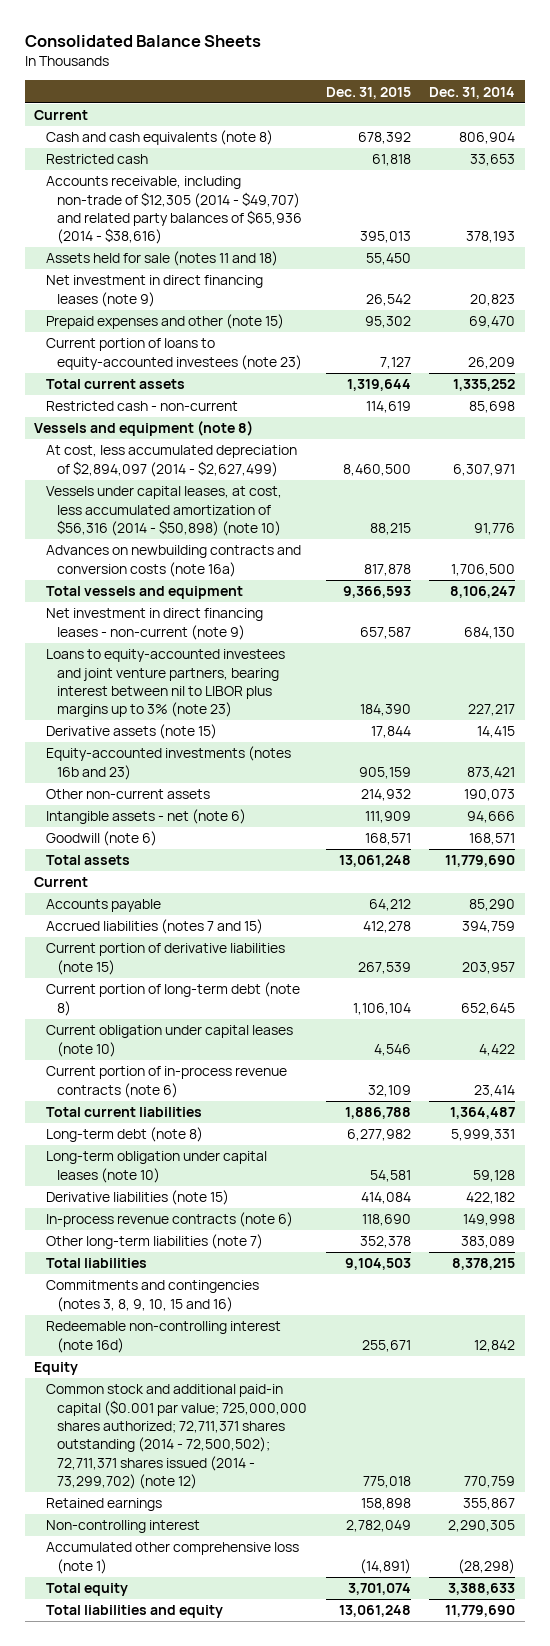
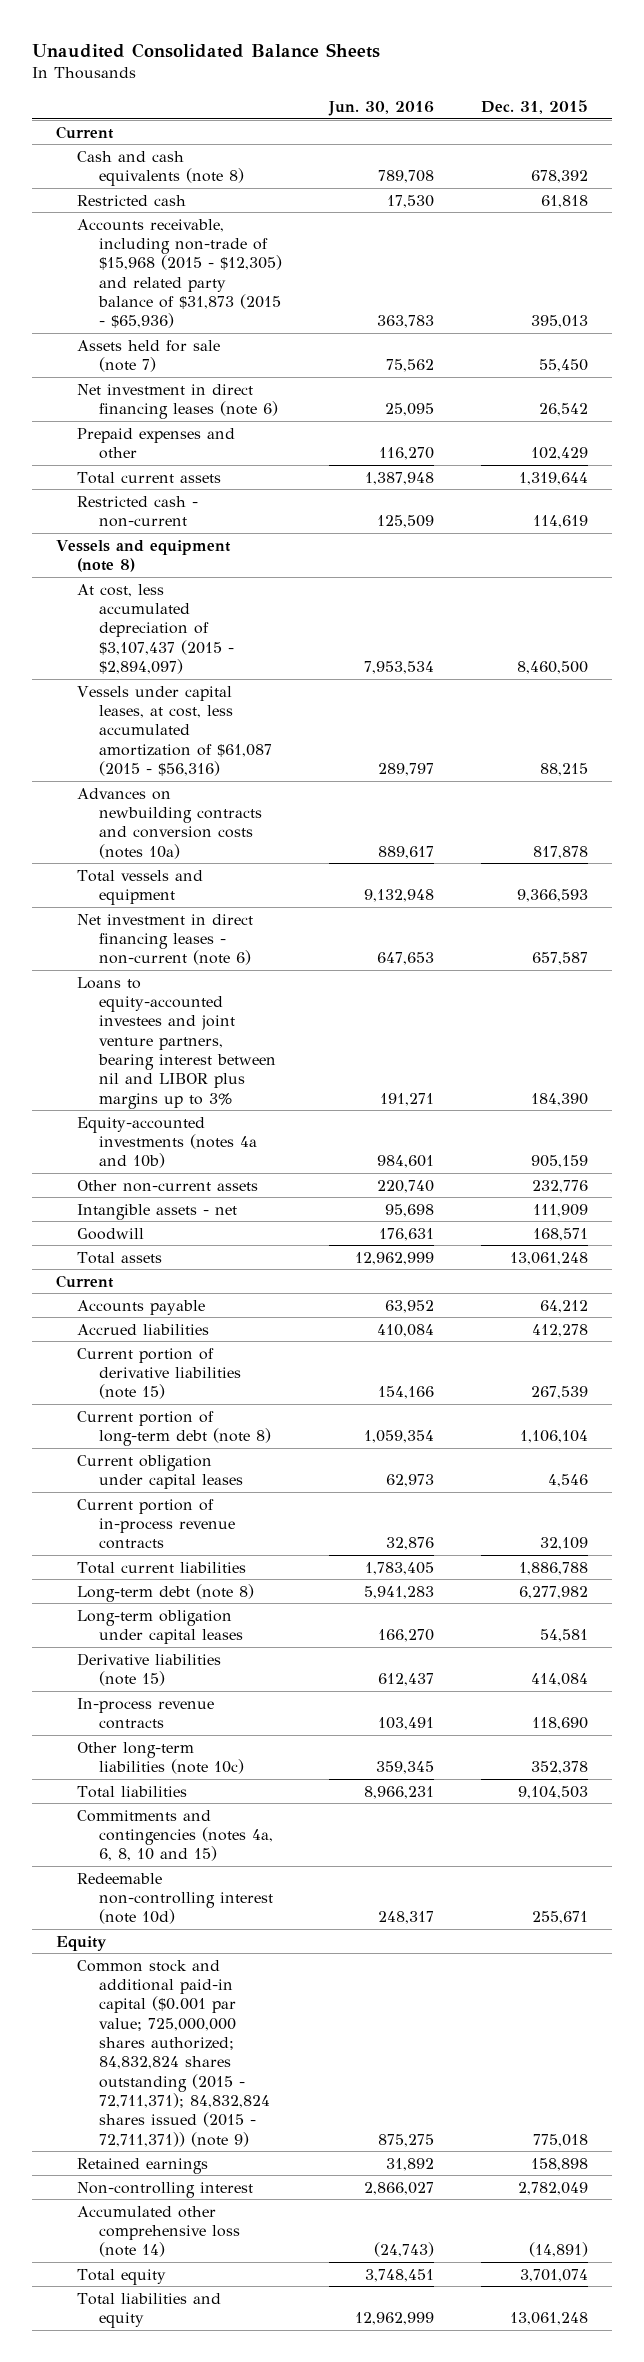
[24,35,261,48] Consolidated Balance Sheets -> [31,42,380,58] Unaudited Consolidated Balance Sheets
[429,86,516,99] Dec. 31, 2014 -> none
none -> [328,101,435,117] Jun. 30, 2016
[45,338,302,370] Current portion of loans to equity-accounted investees (note 23) -> none
[45,176,302,245] Accounts receivable, including non-trade of $12,305 (2014 - $49,707) and related party balances of $65,936 (2014 - $38,616) -> [77,218,282,329] Accounts receivable, including non-trade of $15,968 (2015 - $12,305) and related party balance of $31,873 (2015 - $65,936)
[45,251,278,267] Assets held for sale (notes 11 and 18) -> [77,339,221,373] Assets held for sale (note 7)
[45,275,263,307] Net investment in direct financing leases (note 9) -> [77,383,278,420] Net investment in direct financing leases (note 6)
[45,314,284,330] Prepaid expenses and other (note 15) -> [77,427,236,460] Prepaid expenses and other
[364,316,411,329] 95,302 -> [531,447,589,461] 102,429
[45,445,297,477] At cost, less accumulated depreciation of $2,894,097 (2014 - $2,627,499) -> [77,583,234,674] At cost, less accumulated depreciation of $3,107,437 (2015 - $2,894,097)
[45,486,282,537] Vessels under capital leases, at cost, less accumulated amortization of $56,316 (2014 - $50,898) (note 10) -> [77,685,272,776] Vessels under capital leases, at cost, less accumulated amortization of $61,087 (2015 - $56,316)
[45,545,301,577] Advances on newbuilding contracts and conversion costs (note 16a) -> [77,787,262,859] Advances on newbuilding contracts and conversion costs (notes 10a)
[45,724,217,740] Derivative assets (note 15) -> none
[45,608,263,640] Net investment in direct financing leases - non-current (note 9) -> [77,913,254,966] Net investment in direct financing leases - non-current (note 6)
[45,649,285,718] Loans to equity-accounted investees and joint venture partners, bearing interest between nil to LIBOR plus margins up to 3% (note 23) -> [77,976,276,1109] Loans to equity-accounted investees and joint venture partners, bearing interest between nil and LIBOR plus margins up to 3%
[45,746,291,780] Equity-accounted investments (notes 16b and 23) -> [77,1116,257,1169] Equity-accounted investments (notes 4a and 10b)
[360,789,411,802] 214,932 -> [532,1179,589,1193] 232,776
[45,809,246,825] Intangible assets - net (note 6) -> [77,1203,238,1220] Intangible assets - net
[45,831,157,847] Goodwill (note 6) -> [77,1227,145,1240] Goodwill
[45,919,263,935] Accrued liabilities (notes 7 and 15) -> [77,1323,210,1335] Accrued liabilities
[45,1025,293,1057] Current obligation under capital leases (note 10) -> [77,1454,243,1490] Current obligation under capital leases
[45,1066,287,1098] Current portion of in-process revenue contracts (note 6) -> [77,1498,235,1550] Current portion of in-process revenue contracts
[45,1151,267,1183] Long-term obligation under capital leases (note 10) -> [77,1609,243,1645] Long-term obligation under capital leases
[45,1212,293,1228] In-process revenue contracts (note 6) -> [77,1697,215,1730] In-process revenue contracts
[45,1234,263,1250] Other long-term liabilities (note 7) -> [77,1741,244,1775] Other long-term liabilities (note 10c)
[45,1280,259,1312] Commitments and contingencies (notes 3, 8, 9, 10, 15 and 16) -> [77,1809,273,1862] Commitments and contingencies (notes 4a, 6, 8, 10 and 15)
[45,1321,281,1353] Redeemable non-controlling interest (note 16d) -> [77,1872,273,1925] Redeemable non-controlling interest (note 10d)
[45,1384,307,1490] Common stock and additional paid-in capital ($0.001 par value; 725,000,000 shares authorized; 72,711,371 shares outstanding (2014 - 72,500,502); 72,711,371 shares issued (2014 - 73,299,702) (note 12) -> [77,1959,270,2147] Common stock and additional paid-in capital ($0.001 par value; 725,000,000 shares authorized; 84,832,824 shares outstanding (2015 - 72,711,371); 84,832,824 shares issued (2015 - 72,711,371)) (note 9)
[45,1542,299,1574] Accumulated other comprehensive loss (note 1) -> [77,2205,240,2258] Accumulated other comprehensive loss (note 14)

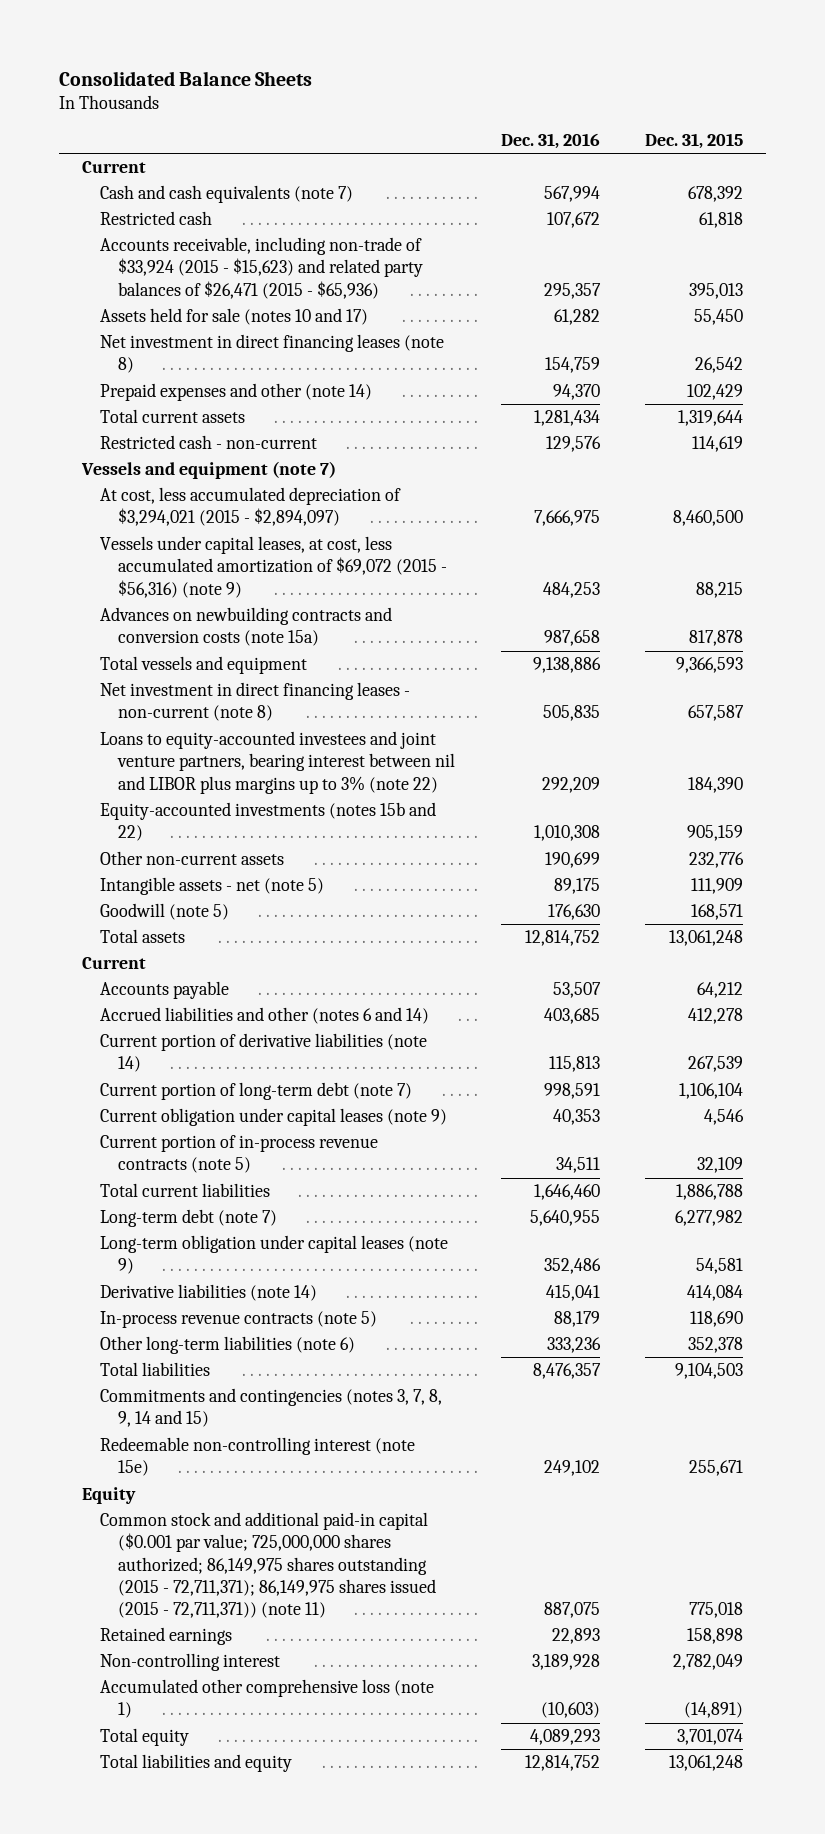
[31,42,380,58] Unaudited Consolidated Balance Sheets -> [59,71,313,87] Consolidated Balance Sheets
[328,101,435,117] Jun. 30, 2016 -> none
none -> [500,132,600,149] Dec. 31, 2016
[77,150,244,187] Cash and cash equivalents (note 8) -> [99,185,353,204] Cash and cash equivalents (note 7)
[77,218,282,329] Accounts receivable, including non-trade of $15,968 (2015 - $12,305) and related party balance of $31,873 (2015 - $65,936) -> [99,237,423,299] Accounts receivable, including non-trade of $33,924 (2015 - $15,623) and related party balances of $26,471 (2015 - $65,936)
[77,339,221,373] Assets held for sale (note 7) -> [99,308,368,326] Assets held for sale (notes 10 and 17)
[77,383,278,420] Net investment in direct financing leases (note 6) -> [99,334,444,374] Net investment in direct financing leases (note 8)
[77,427,236,460] Prepaid expenses and other -> [99,383,372,402] Prepaid expenses and other (note 14)
[55,539,231,573] Vessels and equipment (note 8) -> [80,461,336,480] Vessels and equipment (note 7)
[77,583,234,674] At cost, less accumulated depreciation of $3,107,437 (2015 - $2,894,097) -> [99,487,401,527] At cost, less accumulated depreciation of $3,294,021 (2015 - $2,894,097)
[77,685,272,776] Vessels under capital leases, at cost, less accumulated amortization of $61,087 (2015 - $56,316) -> [99,536,447,598] Vessels under capital leases, at cost, less accumulated amortization of $69,072 (2015 - $56,316) (note 9)
[77,787,262,859] Advances on newbuilding contracts and conversion costs (notes 10a) -> [99,607,392,647] Advances on newbuilding contracts and conversion costs (note 15a)
[77,913,254,966] Net investment in direct financing leases - non-current (note 6) -> [99,682,410,722] Net investment in direct financing leases - non-current (note 8)
[77,976,276,1109] Loans to equity-accounted investees and joint venture partners, bearing interest between nil and LIBOR plus margins up to 3% -> [99,731,455,794] Loans to equity-accounted investees and joint venture partners, bearing interest between nil and LIBOR plus margins up to 3% (note 22)
[77,1116,257,1169] Equity-accounted investments (notes 4a and 10b) -> [99,802,436,842] Equity-accounted investments (notes 15b and 22)
[77,1203,238,1220] Intangible assets - net -> [99,877,324,896] Intangible assets - net (note 5)
[77,1227,145,1240] Goodwill -> [99,903,229,921] Goodwill (note 5)
[77,1323,210,1335] Accrued liabilities -> [99,1007,429,1025] Accrued liabilities and other (notes 6 and 14)
[77,1347,241,1400] Current portion of derivative liabilities (note 15) -> [99,1033,427,1073] Current portion of derivative liabilities (note 14)
[77,1410,271,1447] Current portion of long-term debt (note 8) -> [99,1082,412,1101] Current portion of long-term debt (note 7)
[77,1454,243,1490] Current obligation under capital leases -> [99,1108,447,1127] Current obligation under capital leases (note 9)
[77,1498,235,1550] Current portion of in-process revenue contracts -> [99,1135,378,1174] Current portion of in-process revenue contracts (note 5)
[77,1583,255,1602] Long-term debt (note 8) -> [99,1209,277,1228] Long-term debt (note 7)
[77,1609,243,1645] Long-term obligation under capital leases -> [99,1235,448,1275] Long-term obligation under capital leases (note 9)
[77,1652,222,1687] Derivative liabilities (note 15) -> [99,1284,317,1302] Derivative liabilities (note 14)
[77,1697,215,1730] In-process revenue contracts -> [99,1311,377,1329] In-process revenue contracts (note 5)
[77,1741,244,1775] Other long-term liabilities (note 10c) -> [99,1336,355,1355] Other long-term liabilities (note 6)
[77,1809,273,1862] Commitments and contingencies (notes 4a, 6, 8, 10 and 15) -> [99,1388,442,1428] Commitments and contingencies (notes 3, 7, 8, 9, 14 and 15)
[77,1872,273,1925] Redeemable non-controlling interest (note 10d) -> [99,1437,415,1477] Redeemable non-controlling interest (note 15e)
[77,1959,270,2147] Common stock and additional paid-in capital ($0.001 par value; 725,000,000 shares authorized; 84,832,824 shares outstanding (2015 - 72,711,371); 84,832,824 shares issued (2015 - 72,711,371)) (note 9) -> [99,1512,436,1619] Common stock and additional paid-in capital ($0.001 par value; 725,000,000 shares authorized; 86,149,975 shares outstanding (2015 - 72,711,371); 86,149,975 shares issued (2015 - 72,711,371)) (note 11)
[77,2205,240,2258] Accumulated other comprehensive loss (note 14) -> [99,1679,434,1719] Accumulated other comprehensive loss (note 1)

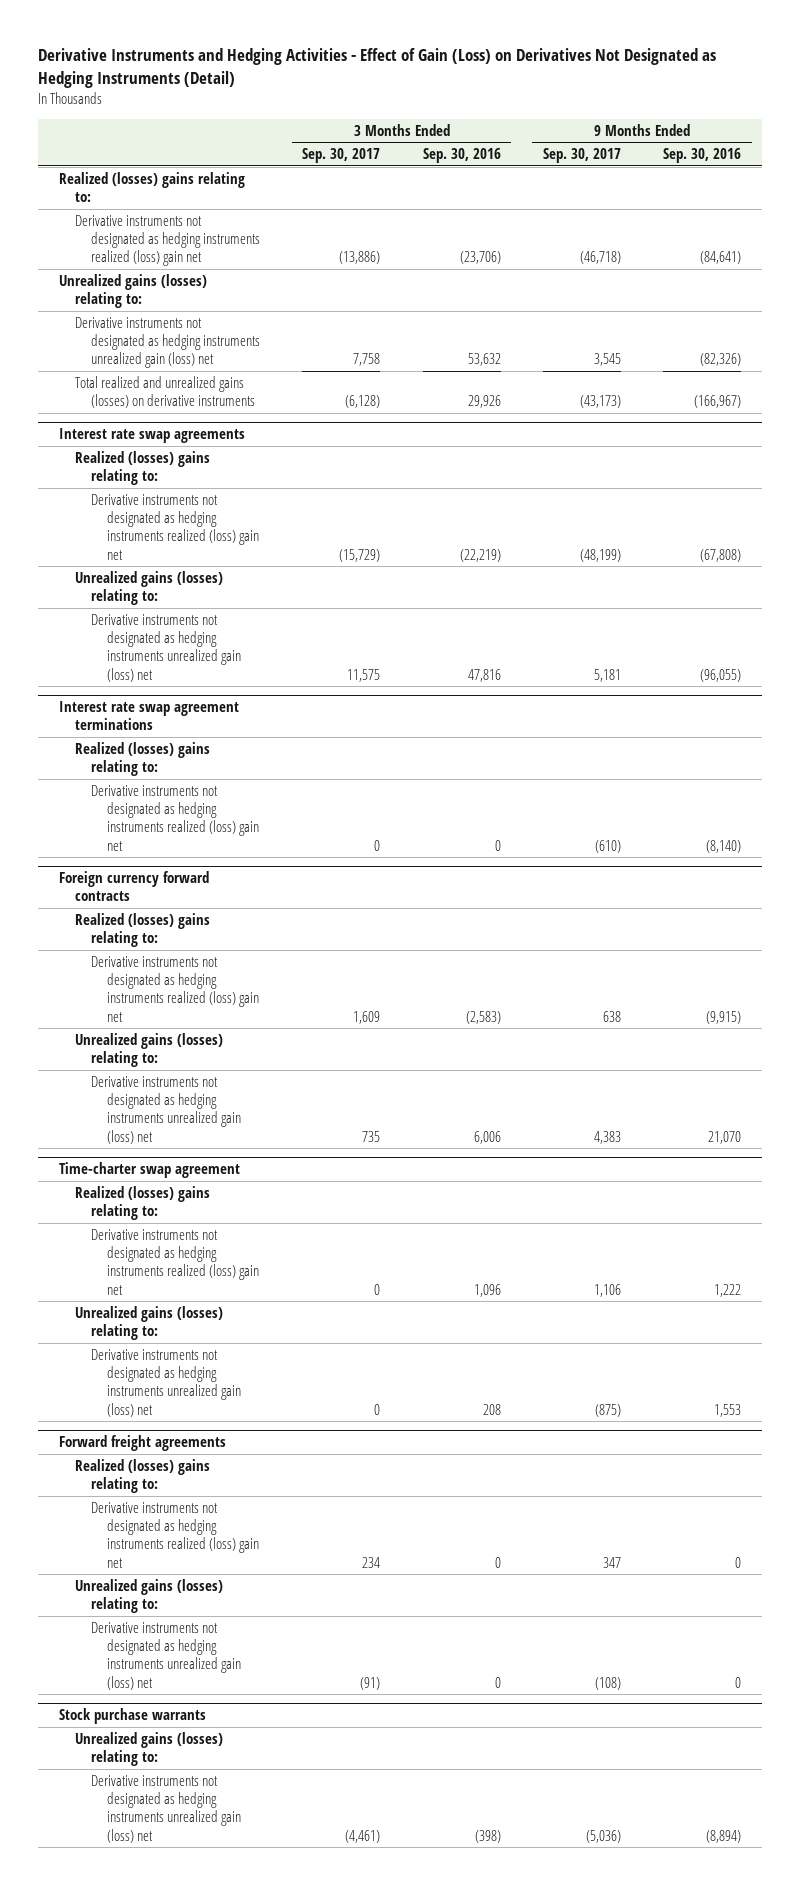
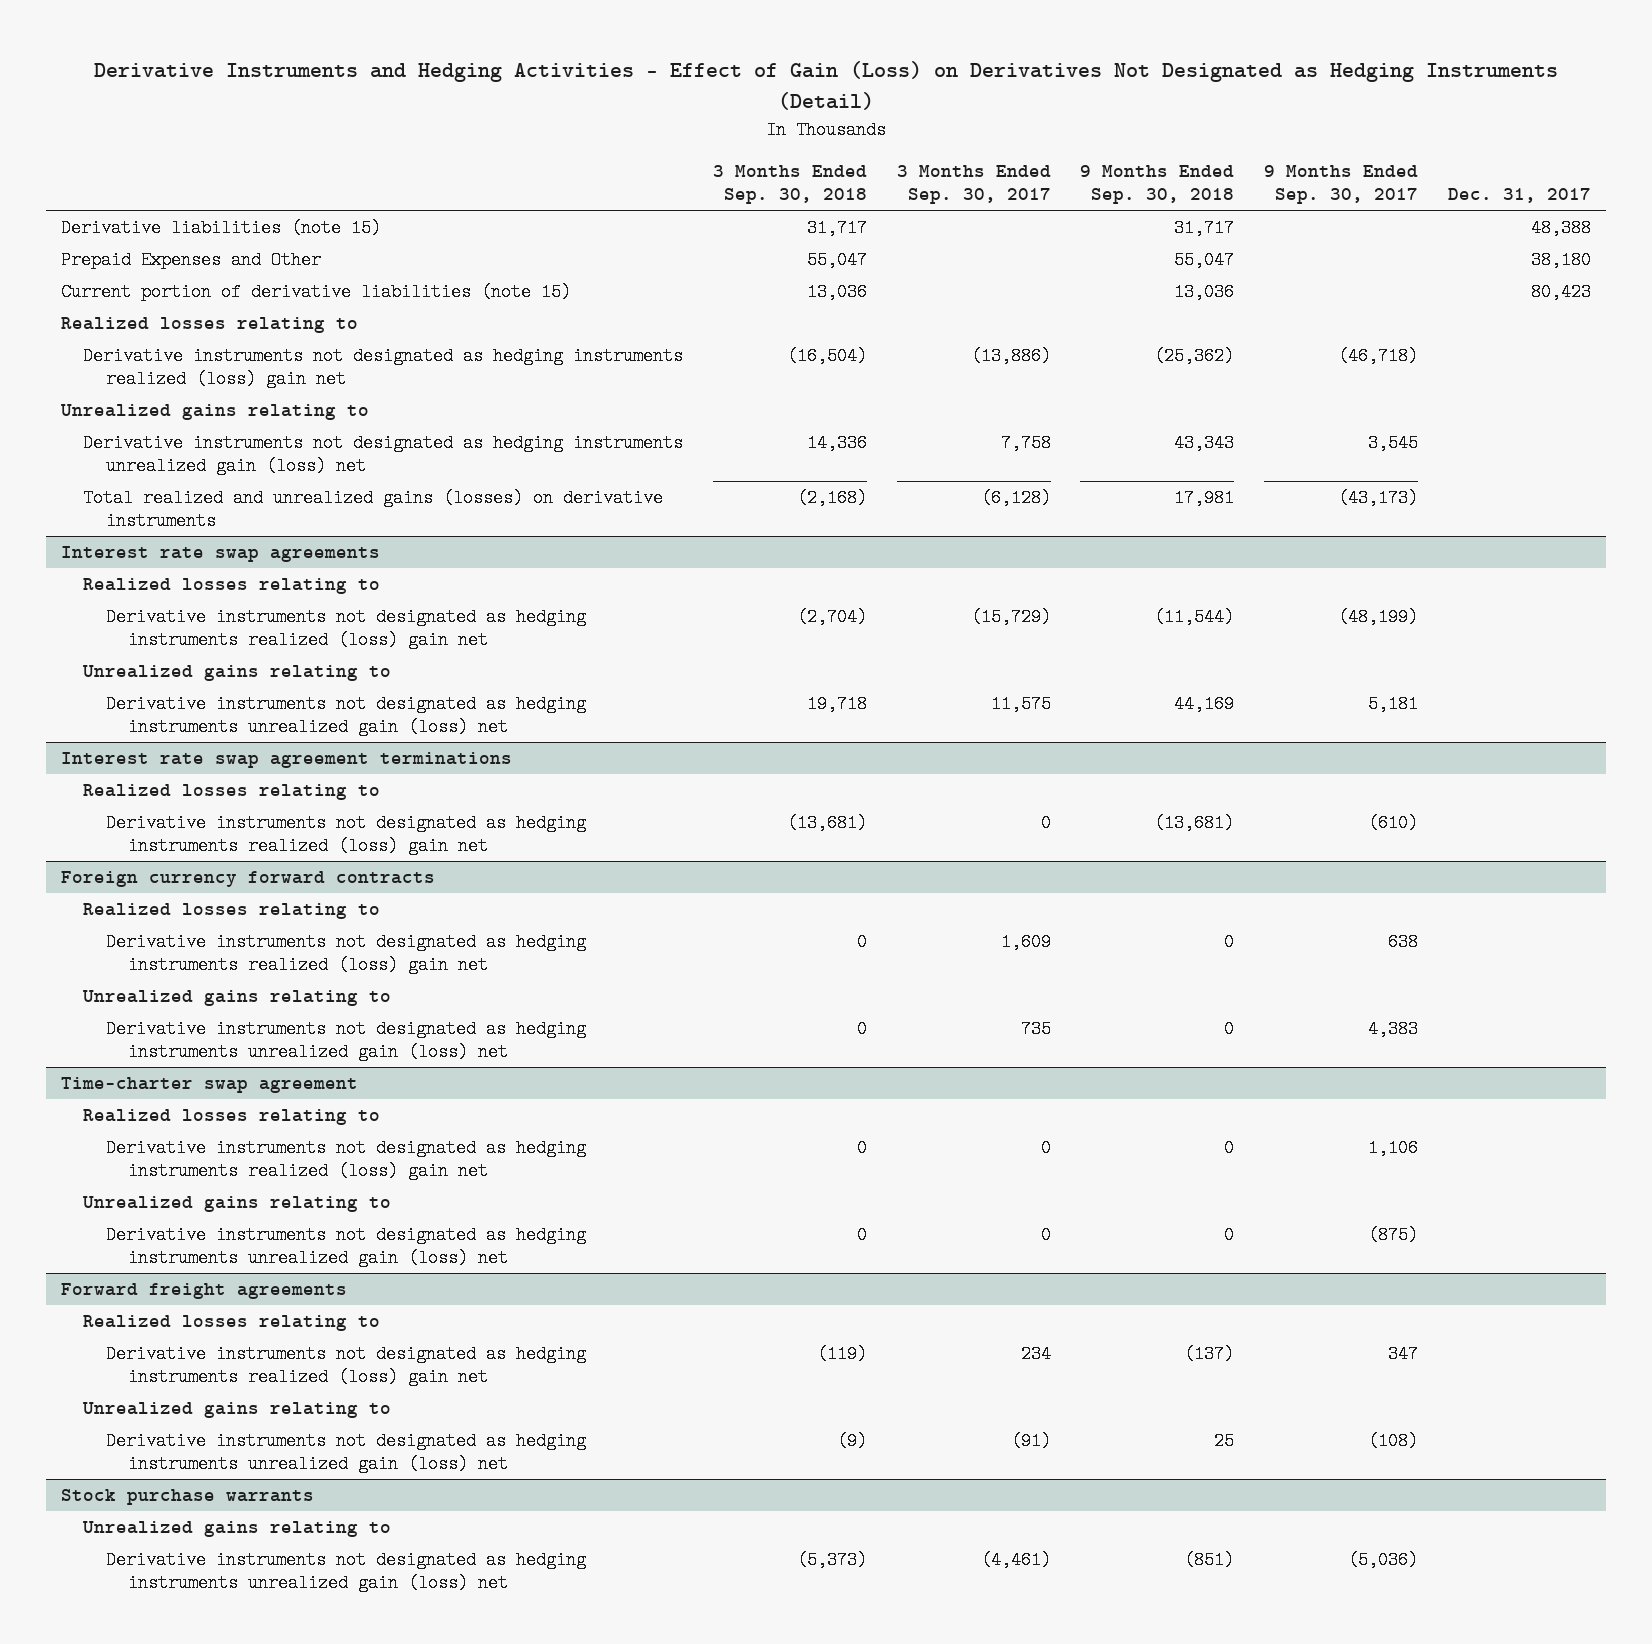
[422,148,501,164] Sep. 30, 2016 -> none
[663,148,742,164] Sep. 30, 2016 -> none
none -> [712,164,867,205] 3 Months Ended Sep. 30, 2018
none -> [1080,164,1235,205] 9 Months Ended Sep. 30, 2018
none -> [1447,188,1591,204] Dec. 31, 2017
none -> [60,219,381,238] Derivative liabilities (note 15)
none -> [60,251,321,270] Prepaid Expenses and Other
none -> [60,283,571,302] Current portion of derivative liabilities (note 15)
[58,171,245,203] Realized (losses) gains relating to: -> [60,317,358,334] Realized losses relating to
[58,273,207,309] Unrealized gains (losses) relating to: -> [59,404,369,421] Unrealized gains relating to
[75,450,211,486] Realized (losses) gains relating to: -> [83,578,381,595] Realized losses relating to
[75,570,224,606] Unrealized gains (losses) relating to: -> [82,665,392,682] Unrealized gains relating to
[75,741,211,777] Realized (losses) gains relating to: -> [83,784,381,801] Realized losses relating to
[75,912,211,948] Realized (losses) gains relating to: -> [83,903,381,920] Realized losses relating to
[75,1032,224,1068] Unrealized gains (losses) relating to: -> [82,990,392,1007] Unrealized gains relating to
[75,1185,211,1221] Realized (losses) gains relating to: -> [83,1109,381,1126] Realized losses relating to
[75,1305,224,1341] Unrealized gains (losses) relating to: -> [82,1196,392,1213] Unrealized gains relating to
[75,1458,211,1494] Realized (losses) gains relating to: -> [83,1315,381,1332] Realized losses relating to
[75,1578,224,1614] Unrealized gains (losses) relating to: -> [82,1402,392,1419] Unrealized gains relating to
[75,1731,224,1767] Unrealized gains (losses) relating to: -> [82,1521,392,1538] Unrealized gains relating to

